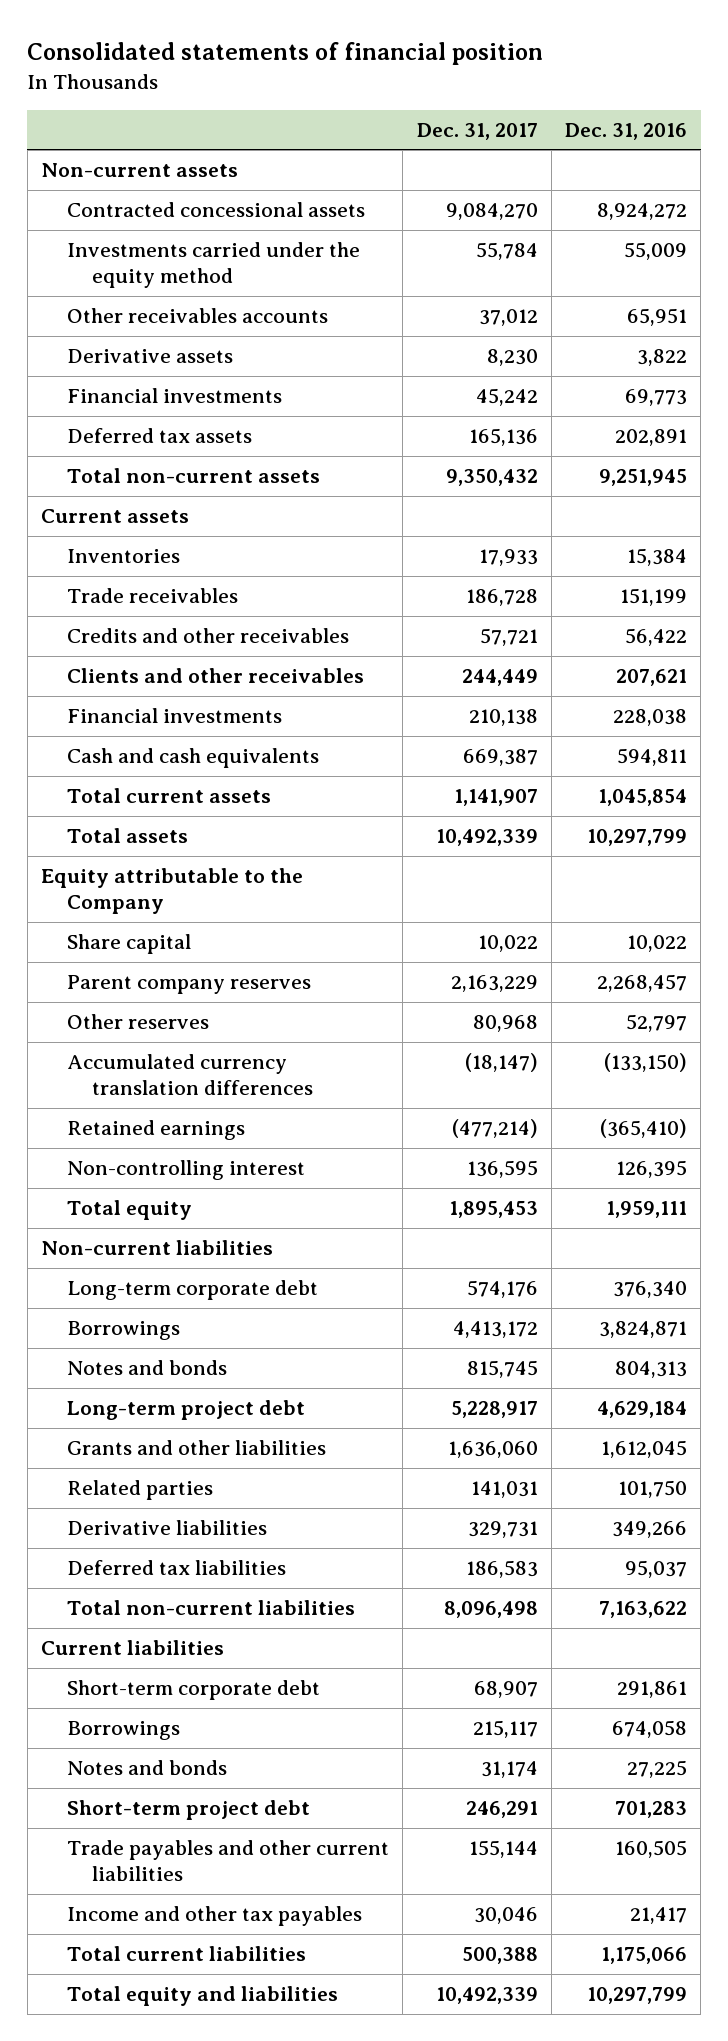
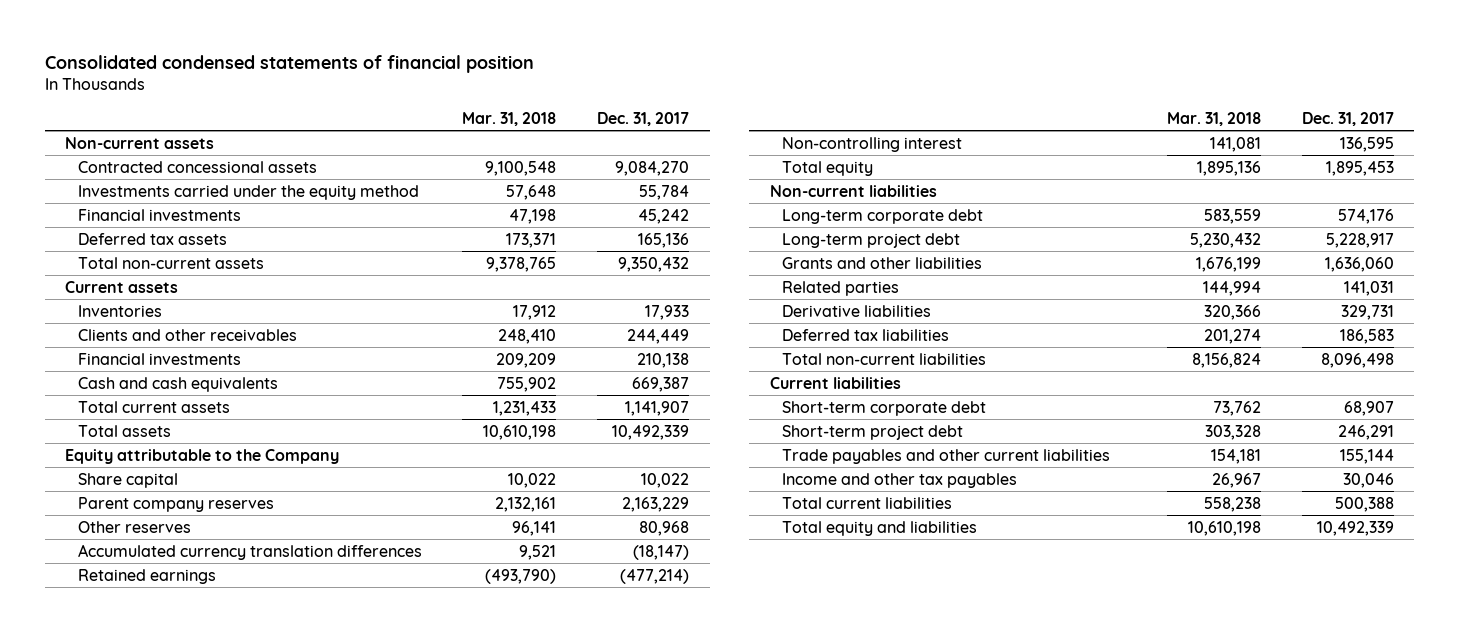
[27,42,544,66] Consolidated statements of financial position -> [44,55,534,74] Consolidated condensed statements of financial position
[565,122,688,140] Dec. 31, 2016 -> none
none -> [462,111,557,126] Mar. 31, 2018
[66,308,328,324] Other receivables accounts -> none
[66,349,233,364] Derivative assets -> none
[66,588,238,604] Trade receivables -> none
[66,628,349,644] Credits and other receivables -> none
[66,1321,180,1341] Borrowings -> none
[66,1360,227,1376] Notes and bonds -> none
[66,1721,180,1741] Borrowings -> none
[66,1760,227,1776] Notes and bonds -> none

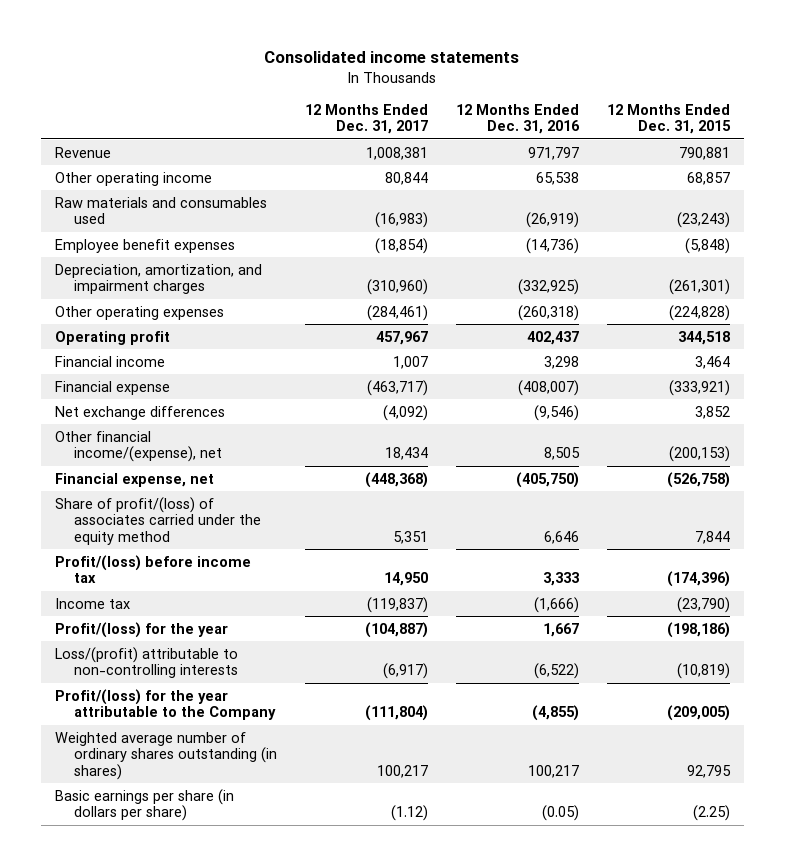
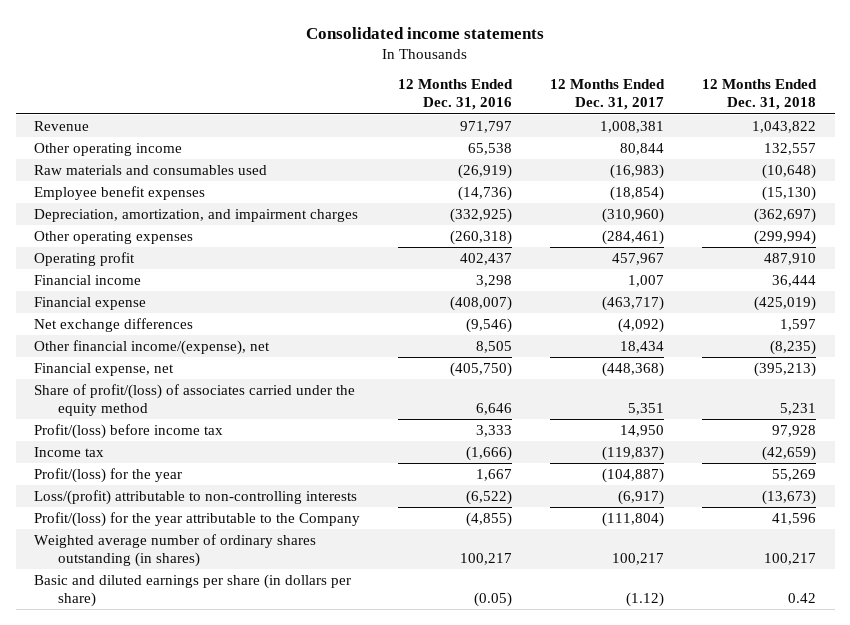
[606,103,731,135] 12 Months Ended Dec. 31, 2015 -> none
none -> [701,79,817,111] 12 Months Ended Dec. 31, 2018
[54,788,234,822] Basic earnings per share (in dollars per share) -> [34,573,352,607] Basic and diluted earnings per share (in dollars per share)

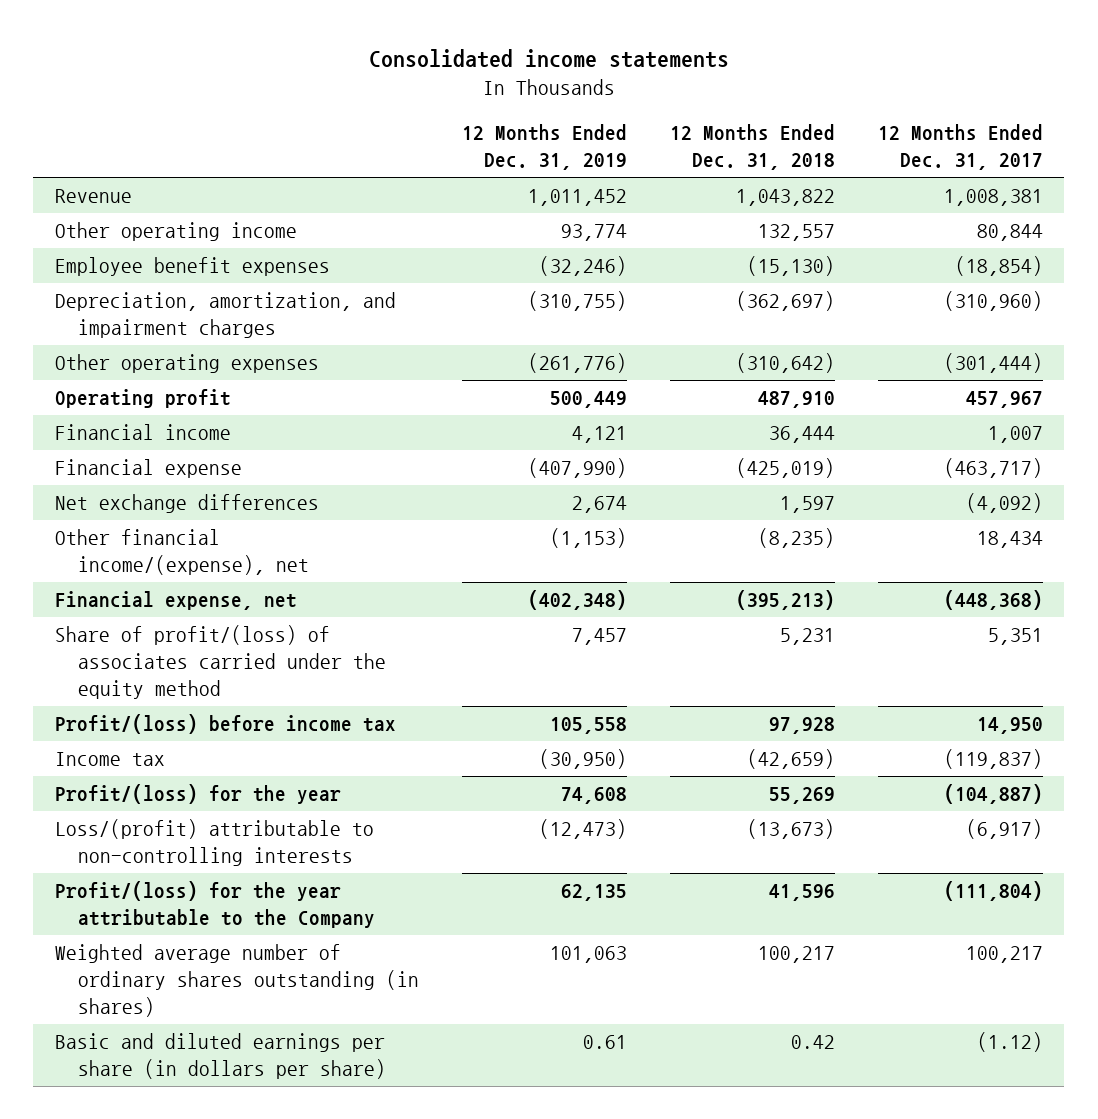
[398,79,514,111] 12 Months Ended Dec. 31, 2016 -> none
none -> [461,124,627,171] 12 Months Ended Dec. 31, 2019
[34,164,268,175] Raw materials and consumables used -> none
[602,229,665,245] (284,461) -> [943,352,1043,373] (301,444)
[753,229,816,245] (299,994) -> [735,352,835,373] (310,642)

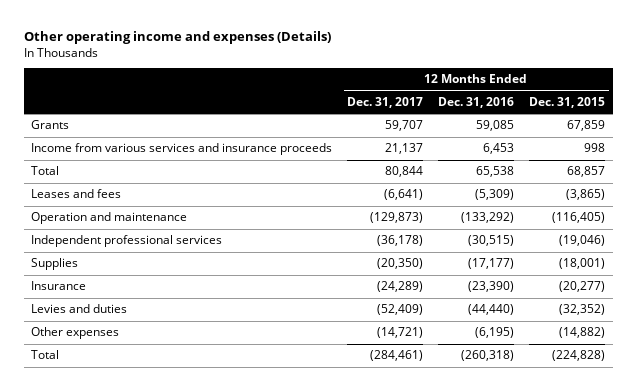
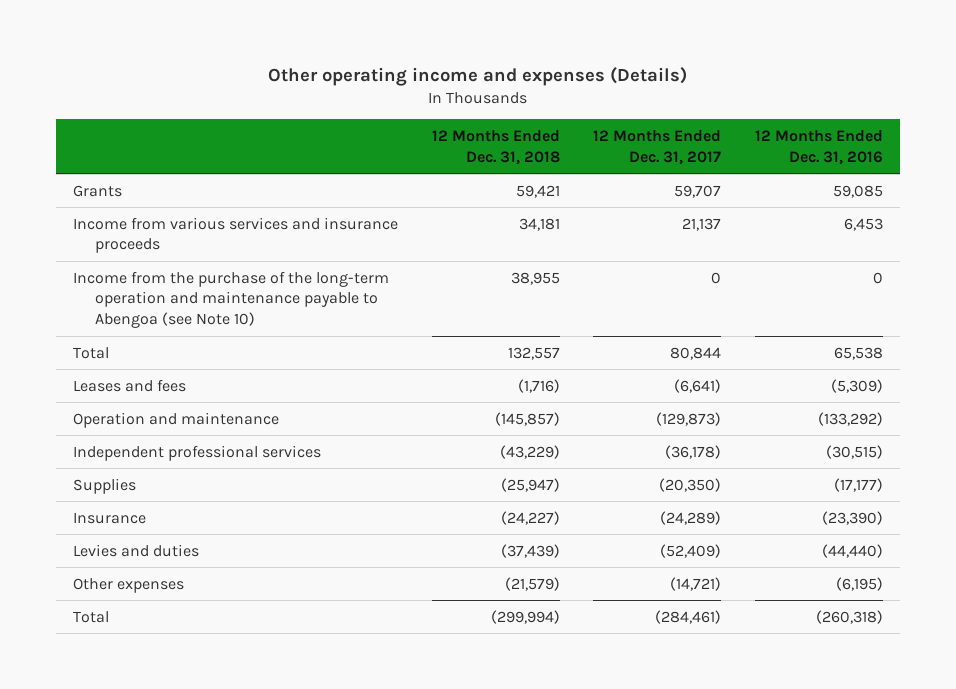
[529,96,606,108] Dec. 31, 2015 -> none
none -> [431,129,560,165] 12 Months Ended Dec. 31, 2018
none -> [72,270,389,329] Income from the purchase of the long-term operation and maintenance payable to Abengoa (see Note 10)

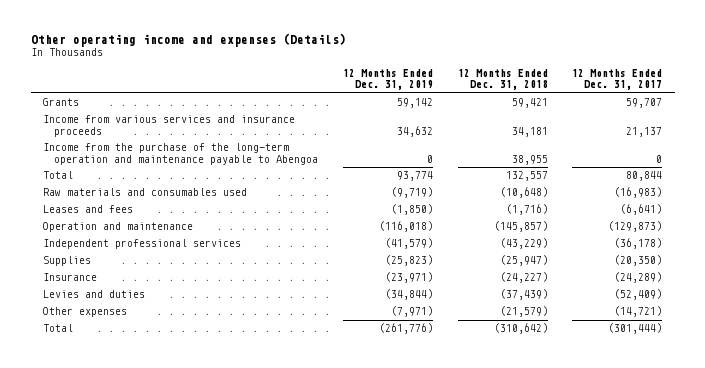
[754,129,883,165] 12 Months Ended Dec. 31, 2016 -> none
none -> [343,69,434,91] 12 Months Ended Dec. 31, 2019
[72,270,389,329] Income from the purchase of the long-term operation and maintenance payable to Abengoa (see Note 10) -> [42,143,319,165] Income from the purchase of the long-term operation and maintenance payable to Abengoa
none -> [42,188,247,197] Raw materials and consumables used
[490,609,560,624] (299,994) -> [493,323,548,335] (310,642)
[655,609,722,624] (284,461) -> [608,323,663,335] (301,444)

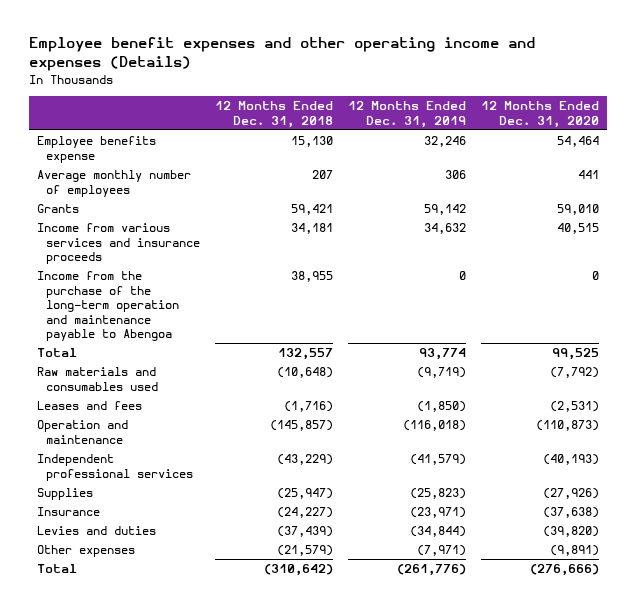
[30,33,346,48] Other operating income and expenses (Details) -> [29,37,536,72] Employee benefit expenses and other operating income and expenses (Details)
[572,69,663,91] 12 Months Ended Dec. 31, 2017 -> none
none -> [481,101,600,128] 12 Months Ended Dec. 31, 2020
none -> [36,136,156,163] Employee benefits expense
none -> [36,170,191,197] Average monthly number of employees

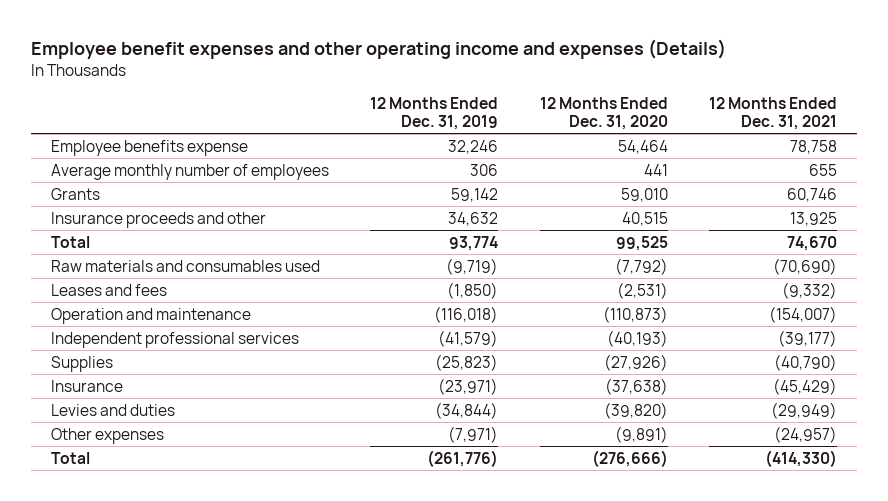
[215,101,334,128] 12 Months Ended Dec. 31, 2018 -> none
none -> [708,96,837,130] 12 Months Ended Dec. 31, 2021
[36,271,180,341] Income from the purchase of the long-term operation and maintenance payable to Abengoa -> none
[36,223,201,265] Income from various services and insurance proceeds -> [51,211,267,228] Insurance proceeds and other

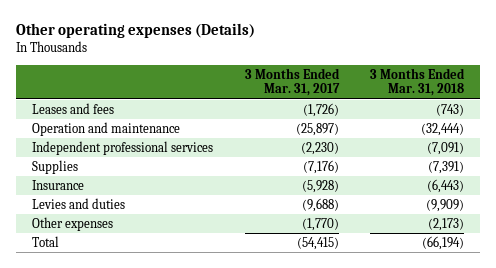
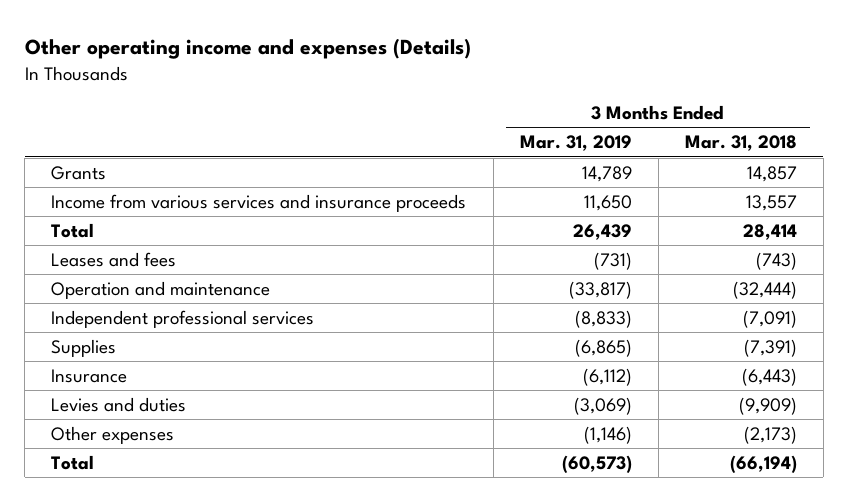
[15,23,255,39] Other operating expenses (Details) -> [24,38,471,60] Other operating income and expenses (Details)
[244,67,340,97] 3 Months Ended Mar. 31, 2017 -> none
none -> [519,135,632,152] Mar. 31, 2019
none -> [51,165,107,180] Grants
none -> [51,193,467,212] Income from various services and insurance proceeds
none -> [51,222,95,238] Total

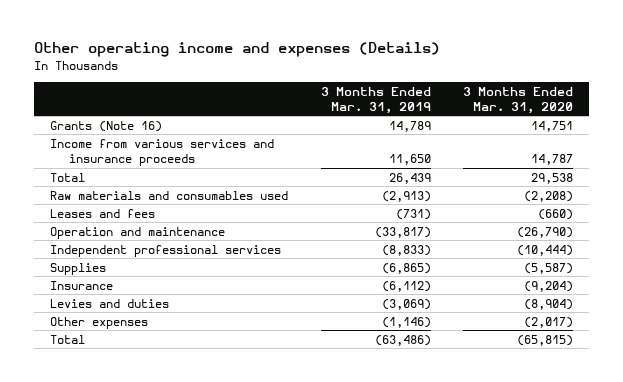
[684,135,797,152] Mar. 31, 2018 -> none
none -> [463,86,574,114] 3 Months Ended Mar. 31, 2020
[51,165,107,180] Grants -> [50,120,163,132] Grants (Note 16)
none -> [50,190,289,200] Raw materials and consumables used
[561,454,632,473] (60,573) -> [374,334,431,346] (63,486)

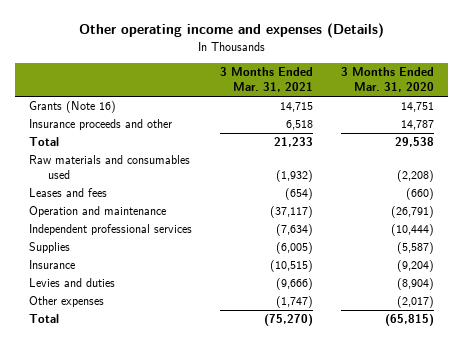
[320,86,431,114] 3 Months Ended Mar. 31, 2019 -> none
none -> [220,67,314,93] 3 Months Ended Mar. 31, 2021
[50,138,275,167] Income from various services and insurance proceeds -> [29,119,173,131] Insurance proceeds and other
[517,226,574,238] (26,790) -> [391,206,435,219] (26,791)

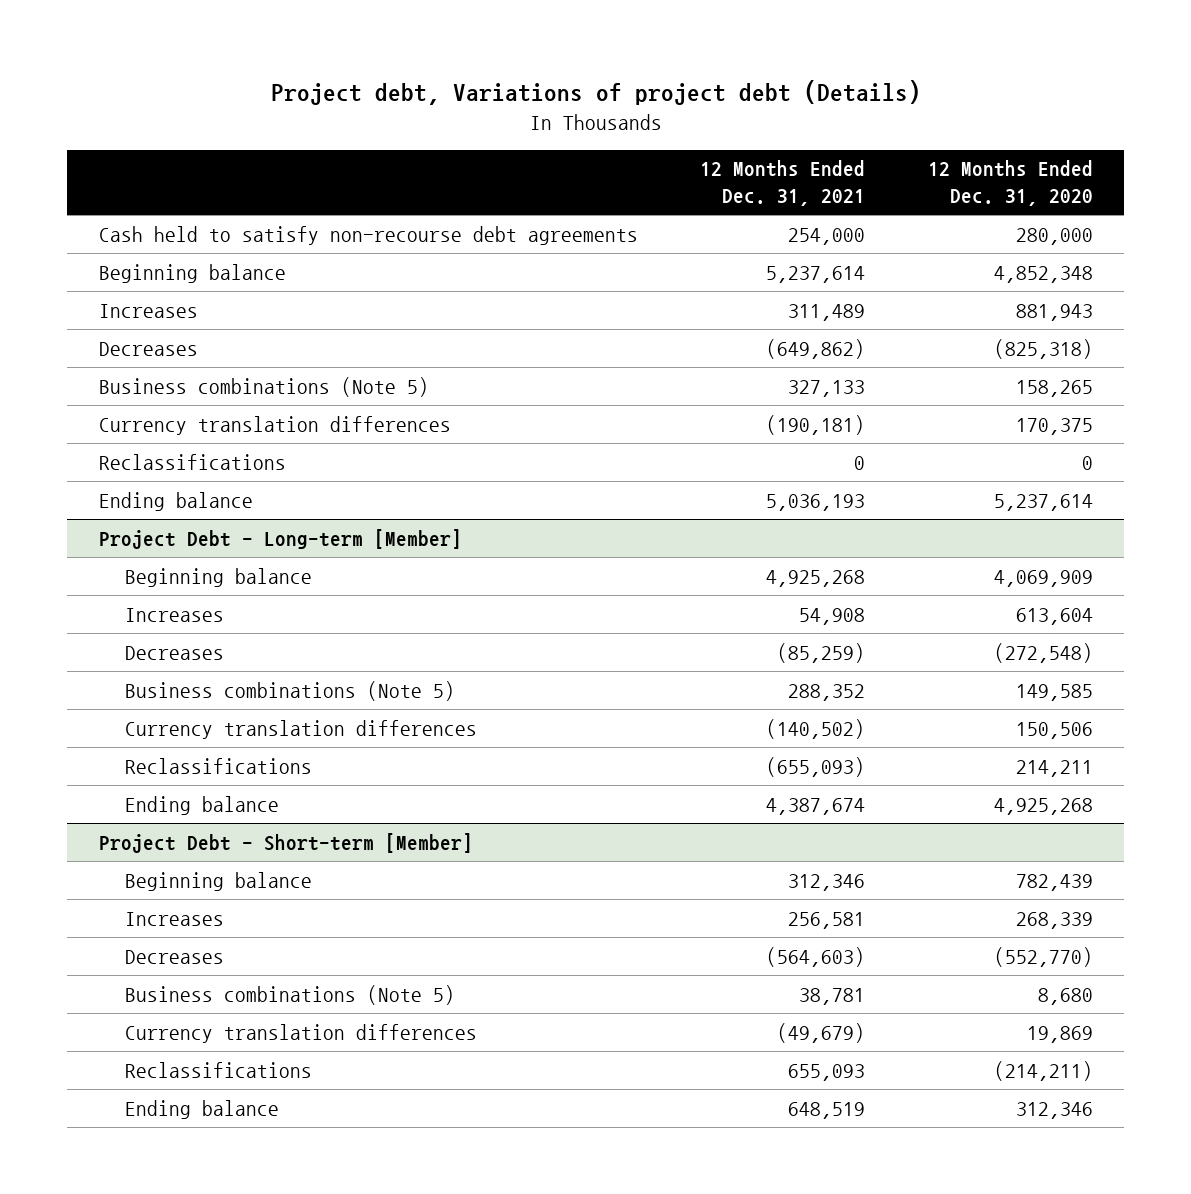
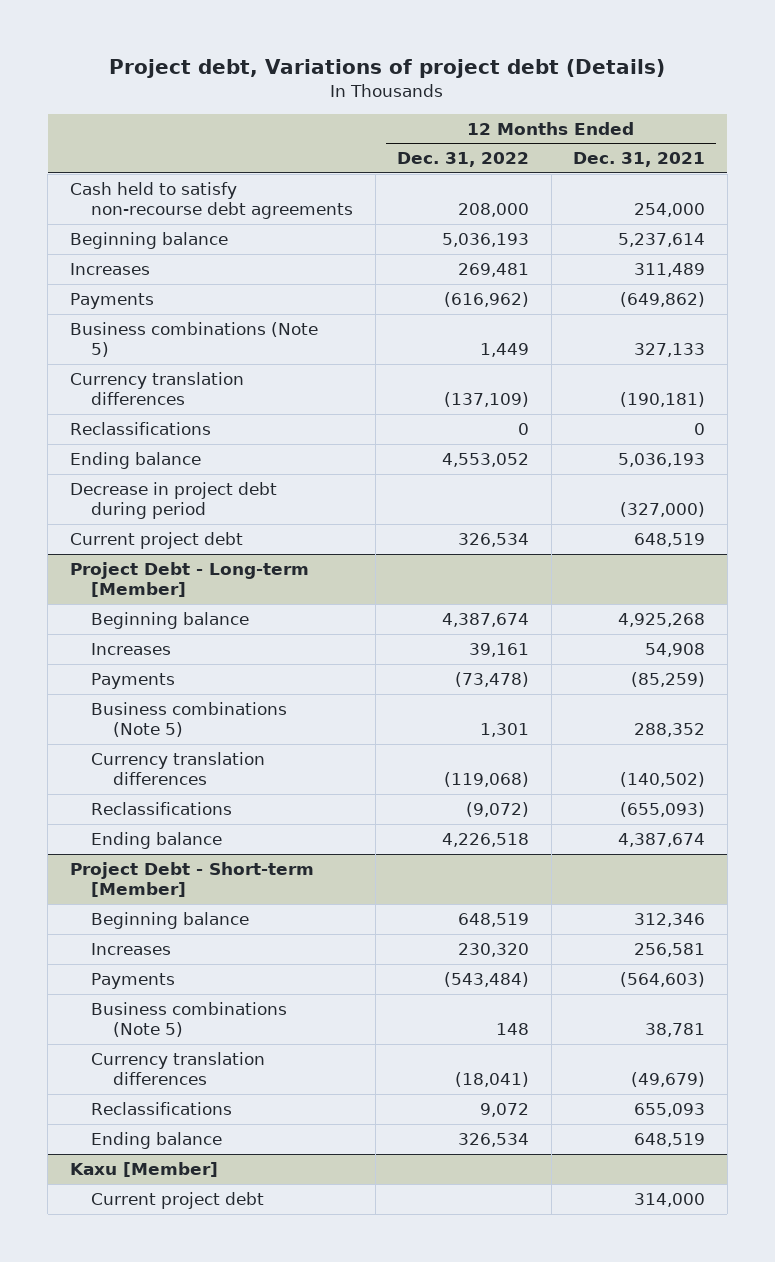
[927,160,1093,207] 12 Months Ended Dec. 31, 2020 -> none
none -> [397,152,530,168] Dec. 31, 2022
[98,341,198,356] Decreases -> [69,292,154,309] Payments
none -> [69,481,277,520] Decrease in project debt during period
none -> [69,531,243,549] Current project debt
[125,645,225,660] Decreases -> [91,672,176,689] Payments
[125,949,225,964] Decreases -> [91,972,176,989] Payments
none -> [69,1161,218,1177] Kaxu [Member]
none -> [91,1191,265,1209] Current project debt

